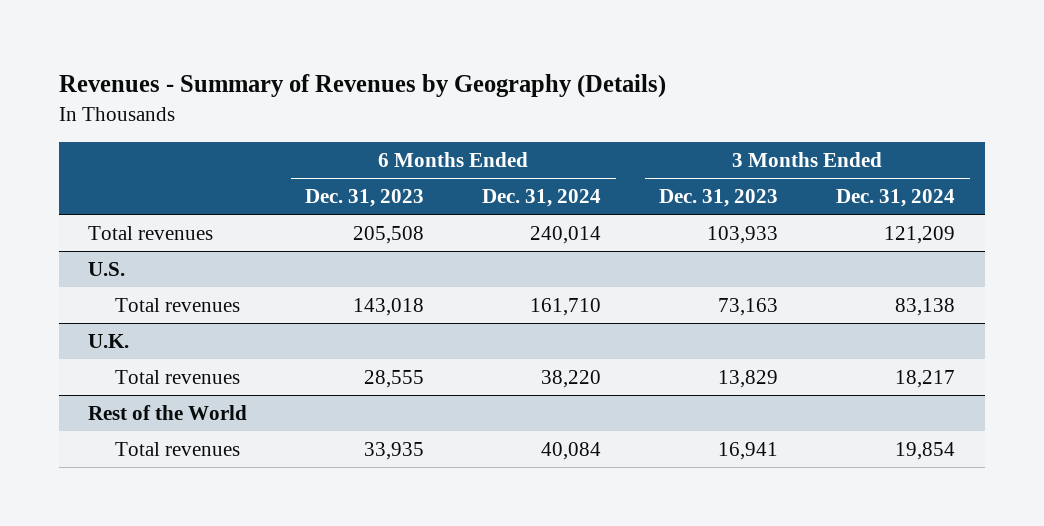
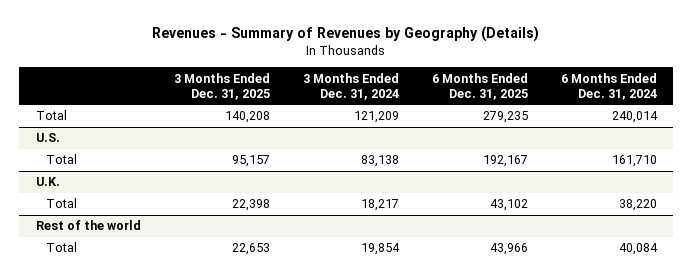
[305,188,425,207] Dec. 31, 2023 -> none
[659,188,779,207] Dec. 31, 2023 -> none
none -> [173,72,270,100] 3 Months Ended Dec. 31, 2025
none -> [431,72,528,100] 6 Months Ended Dec. 31, 2025
[88,225,214,240] Total revenues -> [35,110,67,121] Total
[114,297,240,312] Total revenues -> [45,154,77,165] Total
[114,369,240,384] Total revenues -> [45,198,77,209] Total
[88,404,248,420] Rest of the World -> [35,220,141,231] Rest of the world
[114,441,240,456] Total revenues -> [45,242,77,253] Total

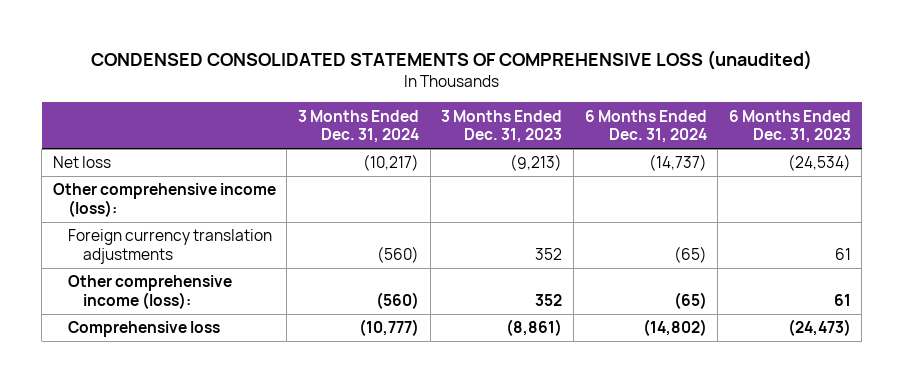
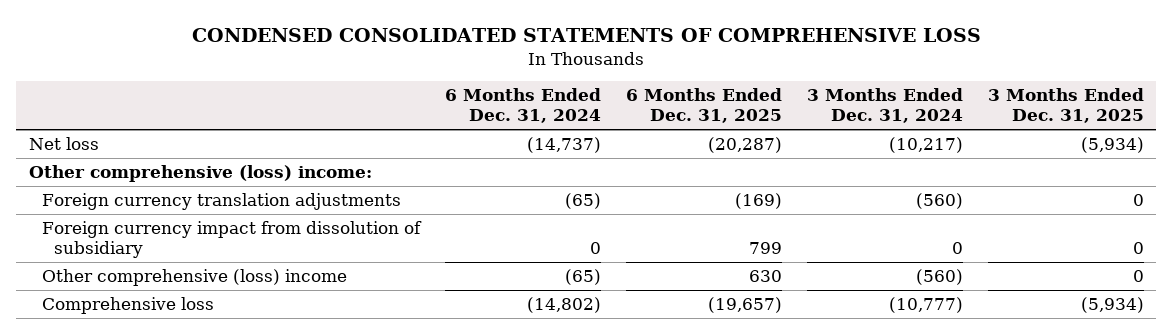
[90,49,812,70] CONDENSED CONSOLIDATED STATEMENTS OF COMPREHENSIVE LOSS (unaudited) -> [192,28,982,43] CONDENSED CONSOLIDATED STATEMENTS OF COMPREHENSIVE LOSS
[441,109,563,144] 3 Months Ended Dec. 31, 2023 -> none
[728,109,851,144] 6 Months Ended Dec. 31, 2023 -> none
none -> [625,88,782,124] 6 Months Ended Dec. 31, 2025
none -> [987,88,1144,124] 3 Months Ended Dec. 31, 2025
[52,183,276,217] Other comprehensive income (loss): -> [29,164,373,182] Other comprehensive (loss) income:
none -> [41,220,422,259] Foreign currency impact from dissolution of subsidiary
[67,275,232,309] Other comprehensive income (loss): -> [41,268,347,286] Other comprehensive (loss) income

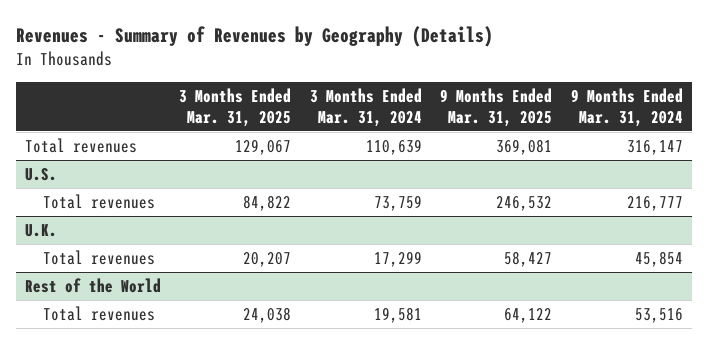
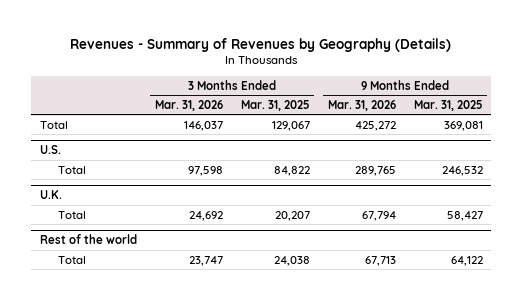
[309,88,422,127] 3 Months Ended Mar. 31, 2024 -> none
[570,88,683,127] 9 Months Ended Mar. 31, 2024 -> none
none -> [154,99,223,111] Mar. 31, 2026
none -> [327,99,396,111] Mar. 31, 2026
[25,138,138,154] Total revenues -> [39,120,68,129] Total
[43,194,156,210] Total revenues -> [57,165,86,174] Total
[43,250,156,266] Total revenues -> [57,210,86,219] Total
[25,278,162,294] Rest of the World -> [39,234,137,245] Rest of the world
[43,306,156,322] Total revenues -> [57,255,86,264] Total

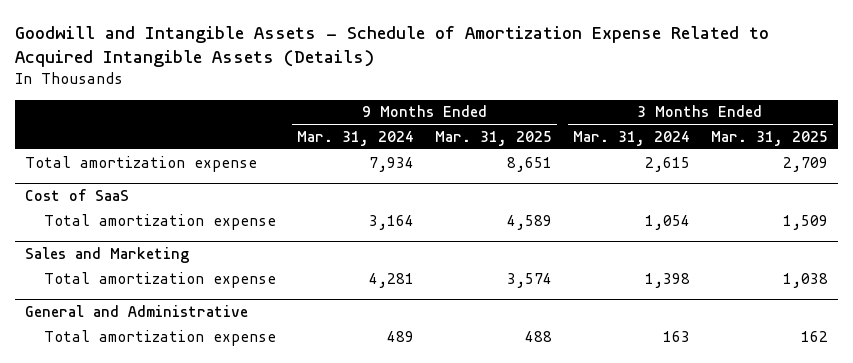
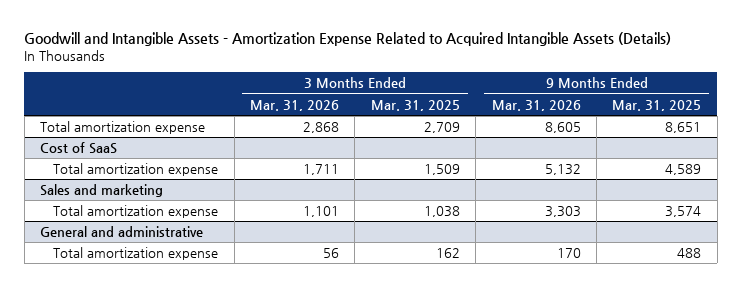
[14,26,769,68] Goodwill and Intangible Assets - Schedule of Amortization Expense Related to Acquired Intangible Assets (Details) -> [24,32,672,47] Goodwill and Intangible Assets - Amortization Expense Related to Acquired Intangible Assets (Details)
[297,130,415,146] Mar. 31, 2024 -> none
[572,130,690,146] Mar. 31, 2024 -> none
none -> [249,99,339,111] Mar. 31, 2026
none -> [491,99,581,111] Mar. 31, 2026
[25,247,190,264] Sales and Marketing -> [40,183,164,197] Sales and marketing
[25,305,249,318] General and Administrative -> [40,225,204,237] General and administrative

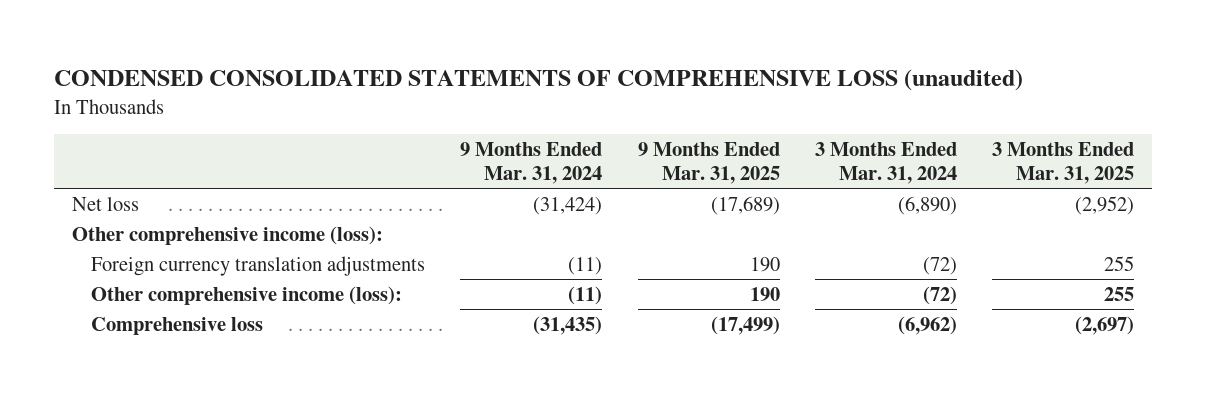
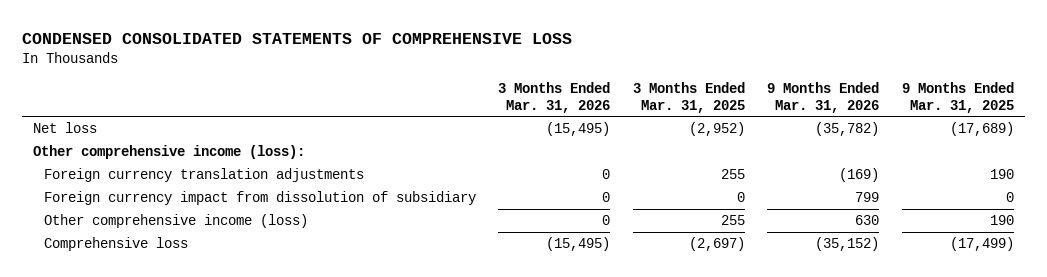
[53,68,1023,91] CONDENSED CONSOLIDATED STATEMENTS OF COMPREHENSIVE LOSS (unaudited) -> [21,32,572,44] CONDENSED CONSOLIDATED STATEMENTS OF COMPREHENSIVE LOSS
[460,142,603,185] 9 Months Ended Mar. 31, 2024 -> none
[815,142,958,185] 3 Months Ended Mar. 31, 2024 -> none
none -> [498,81,611,113] 3 Months Ended Mar. 31, 2026
none -> [767,81,880,113] 9 Months Ended Mar. 31, 2026
none -> [43,191,476,206] Foreign currency impact from dissolution of subsidiary
[90,285,402,305] Other comprehensive income (loss): -> [43,214,308,229] Other comprehensive income (loss)

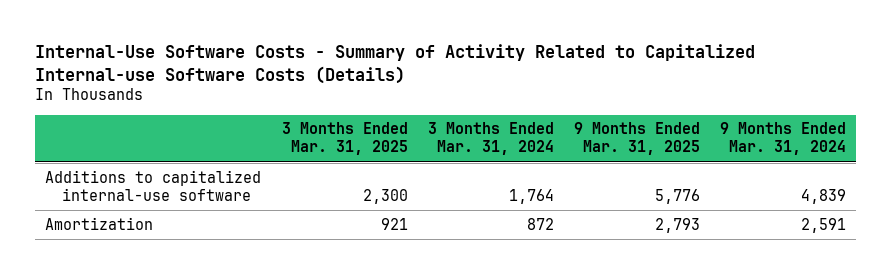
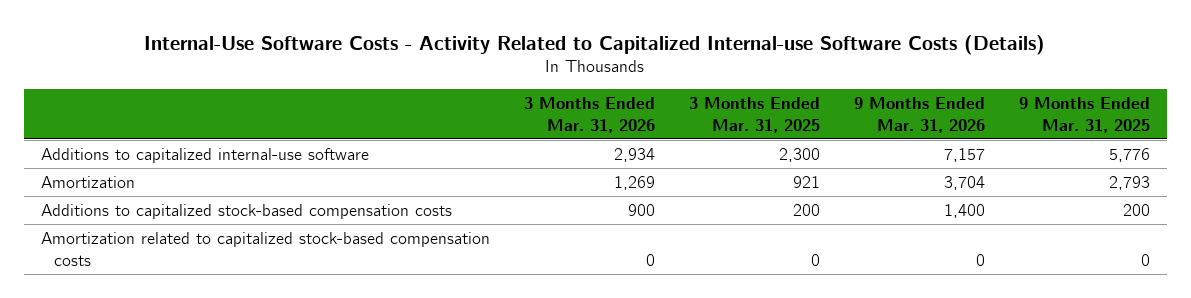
[35,43,756,84] Internal-Use Software Costs - Summary of Activity Related to Capitalized Internal-use Software Costs (Details) -> [144,34,1046,55] Internal-Use Software Costs - Activity Related to Capitalized Internal-use Software Costs (Details)
[427,122,554,156] 3 Months Ended Mar. 31, 2024 -> none
[720,122,847,156] 9 Months Ended Mar. 31, 2024 -> none
none -> [523,96,655,133] 3 Months Ended Mar. 31, 2026
none -> [854,96,986,133] 9 Months Ended Mar. 31, 2026
none -> [40,203,452,219] Additions to capitalized stock-based compensation costs
none -> [40,231,490,266] Amortization related to capitalized stock-based compensation costs

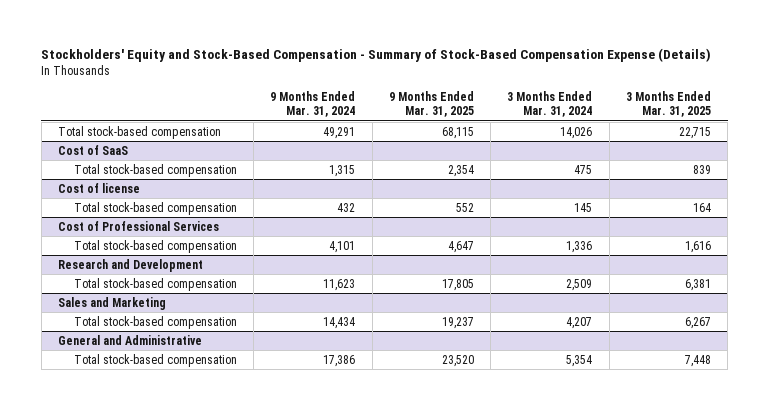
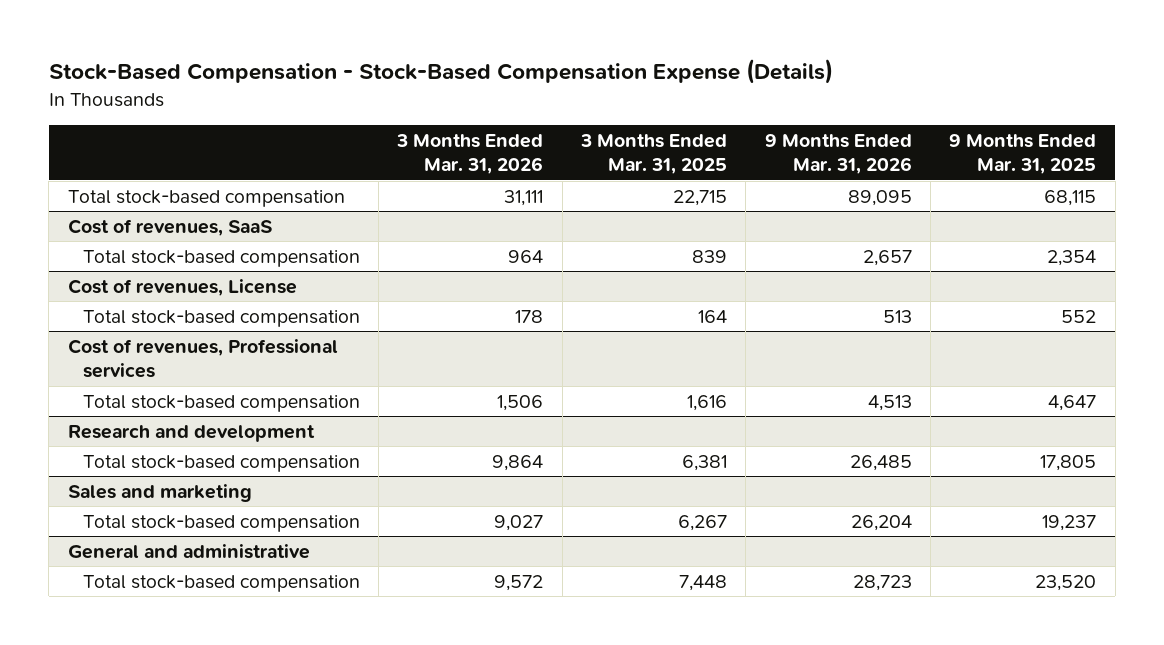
[41,48,712,63] Stockholders' Equity and Stock-Based Compensation - Summary of Stock-Based Compensation Expense (Details) -> [48,59,833,85] Stock-Based Compensation - Stock-Based Compensation Expense (Details)
[270,90,356,118] 9 Months Ended Mar. 31, 2024 -> none
[507,90,593,118] 3 Months Ended Mar. 31, 2024 -> none
none -> [396,133,544,175] 3 Months Ended Mar. 31, 2026
none -> [764,133,912,175] 9 Months Ended Mar. 31, 2026
[57,144,128,155] Cost of SaaS -> [67,218,272,236] Cost of revenues, SaaS
[57,182,140,193] Cost of license -> [67,278,297,296] Cost of revenues, License
[57,220,219,231] Cost of Professional Services -> [67,338,338,379] Cost of revenues, Professional services
[57,258,203,272] Research and Development -> [67,424,315,442] Research and development
[57,296,166,310] Sales and Marketing -> [67,483,252,502] Sales and marketing
[57,334,202,345] General and Administrative -> [67,543,310,559] General and administrative

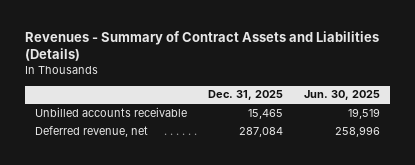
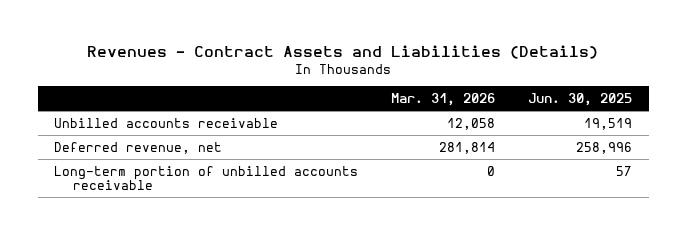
[24,30,379,62] Revenues - Summary of Contract Assets and Liabilities (Details) -> [87,45,599,60] Revenues - Contract Assets and Liabilities (Details)
[207,90,283,101] Dec. 31, 2025 -> none
none -> [391,93,496,107] Mar. 31, 2026
none -> [54,165,359,191] Long-term portion of unbilled accounts receivable

